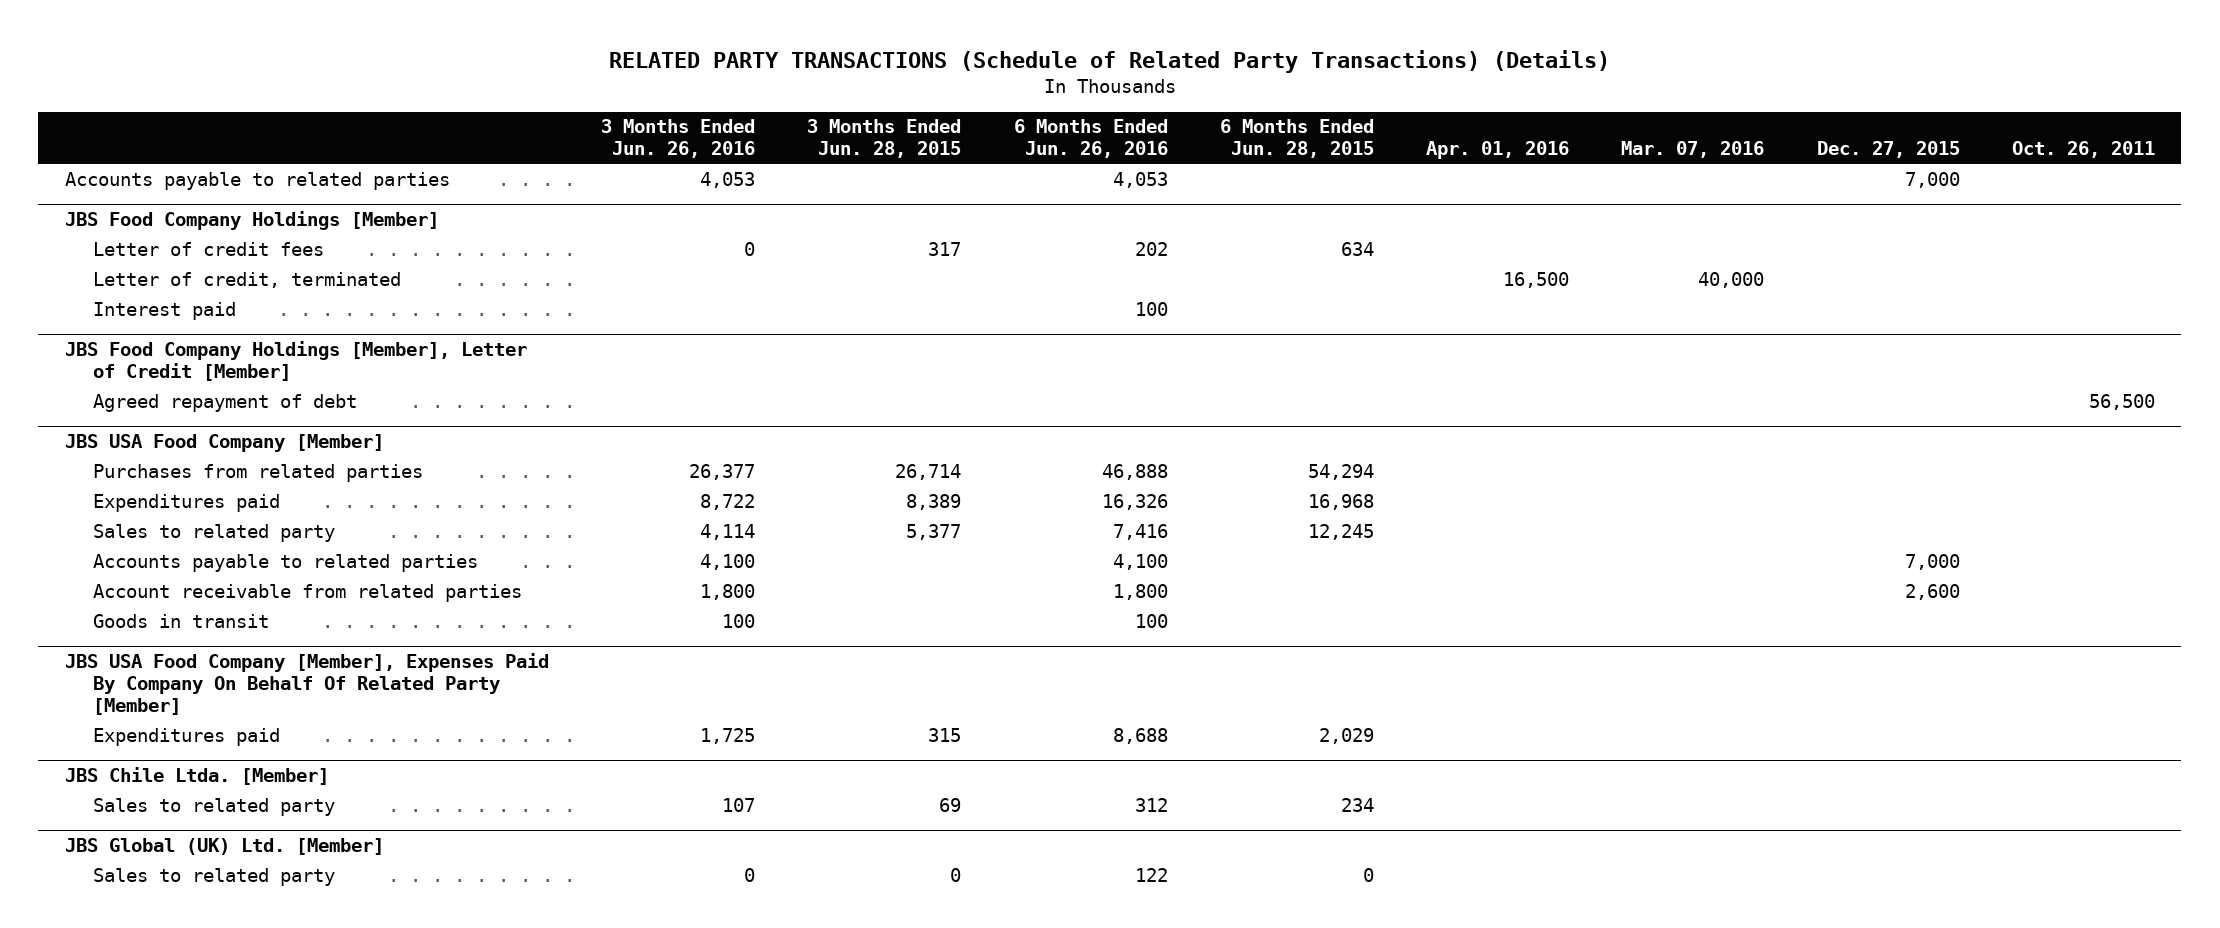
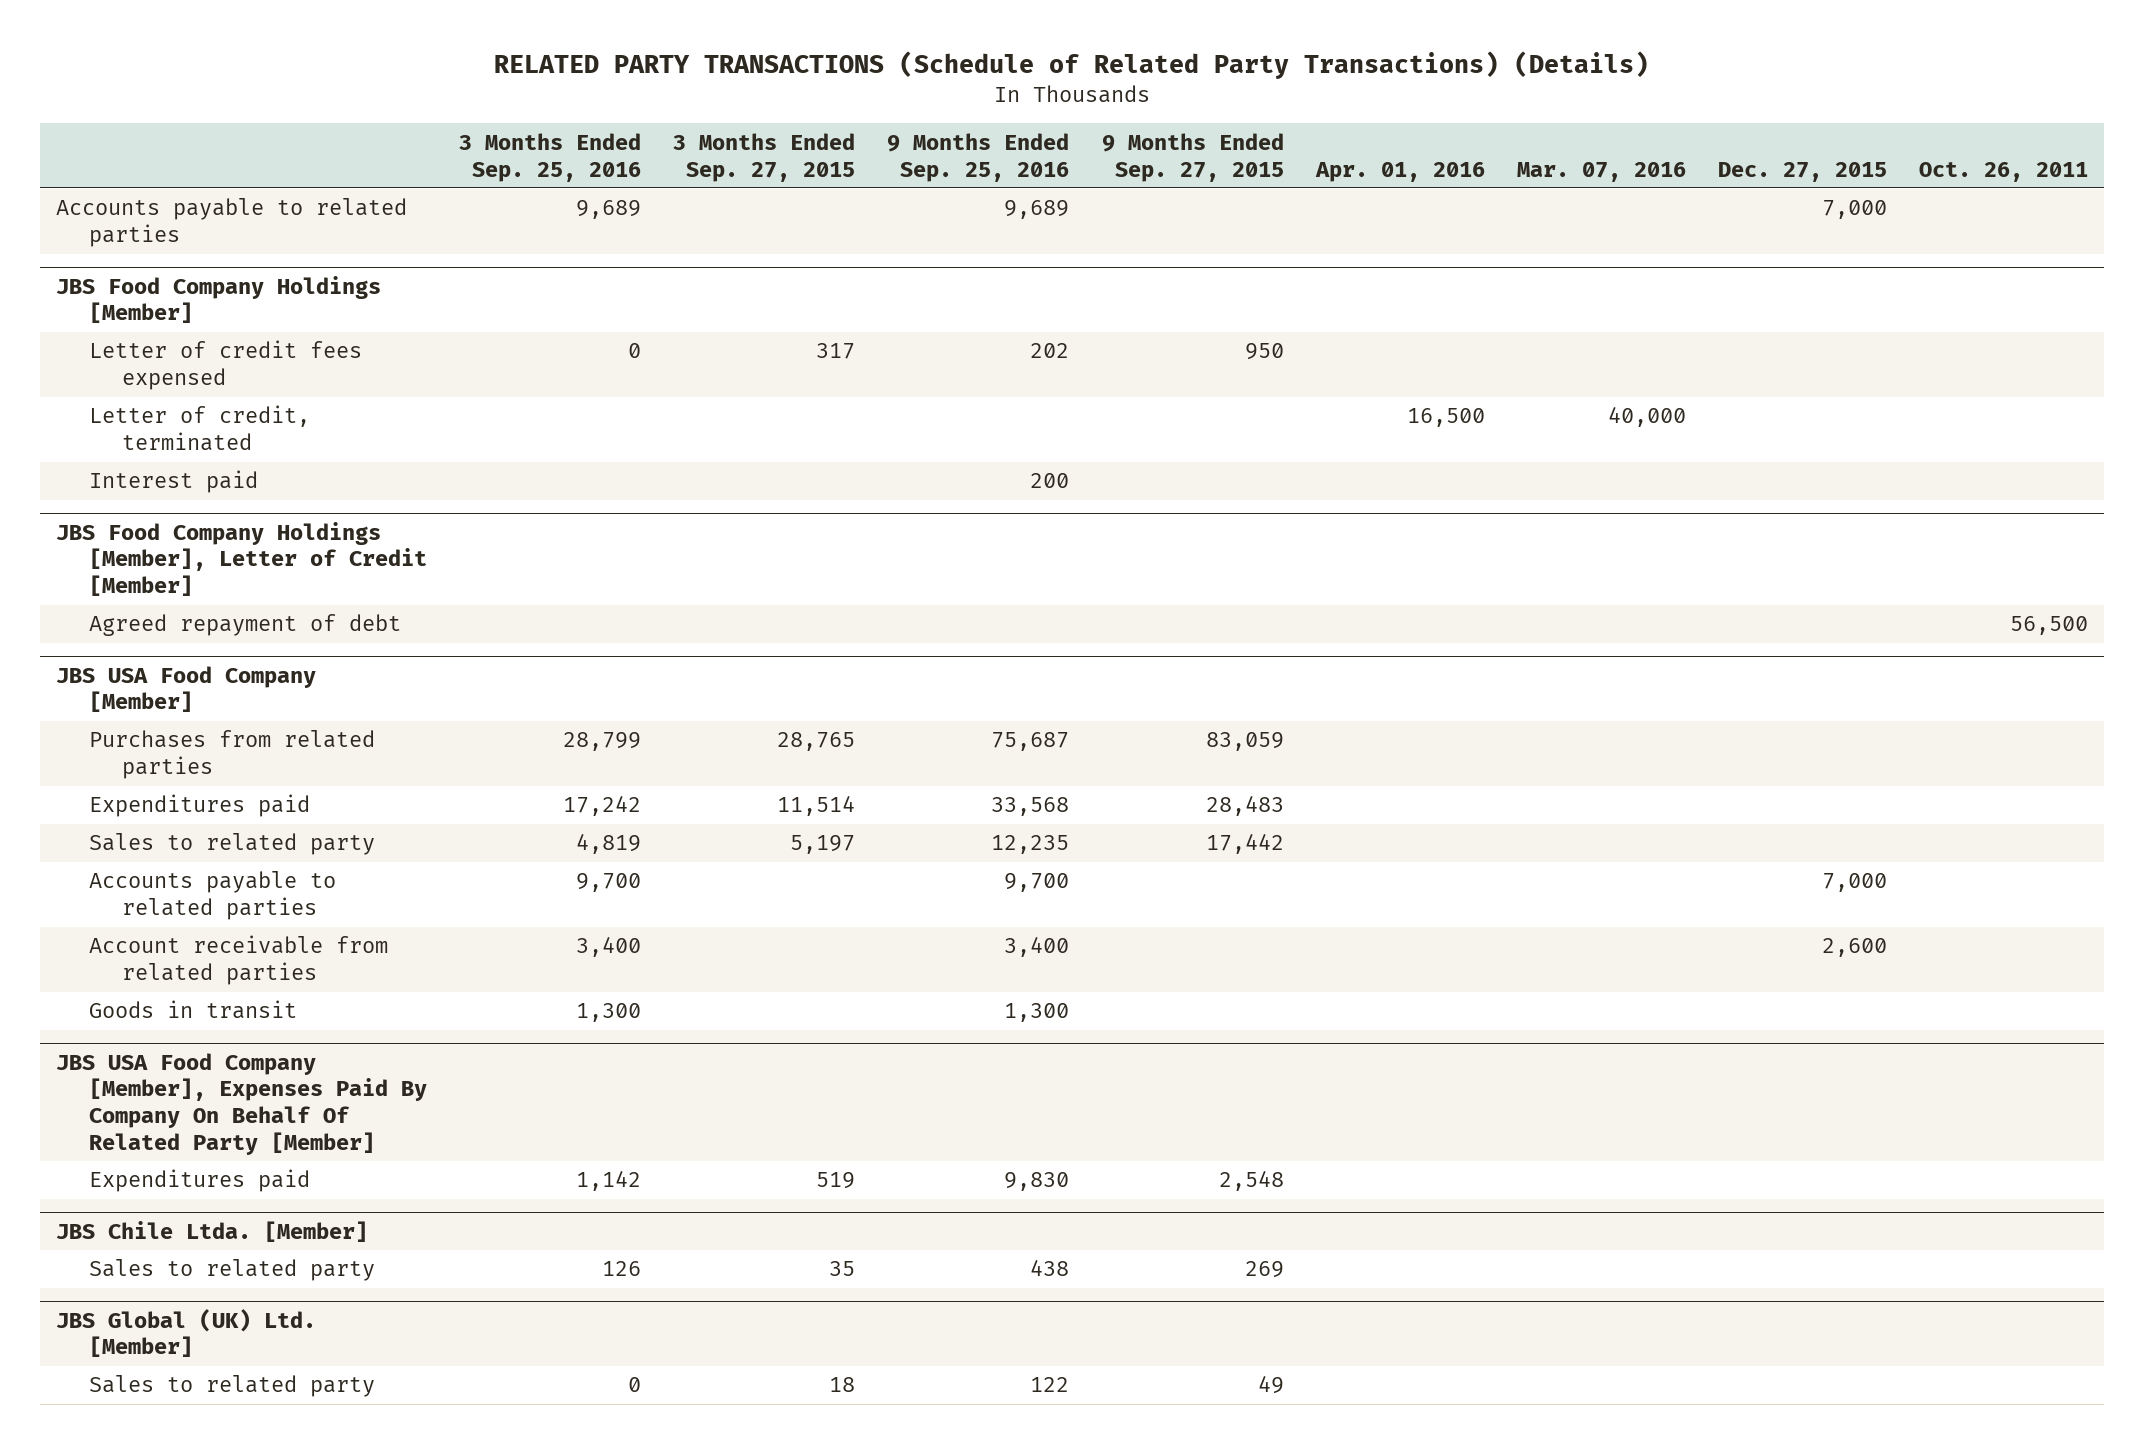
[600,119,755,159] 3 Months Ended Jun. 26, 2016 -> none
[807,119,962,159] 3 Months Ended Jun. 28, 2015 -> none
[1013,119,1168,159] 6 Months Ended Jun. 26, 2016 -> none
[1219,119,1374,159] 6 Months Ended Jun. 28, 2015 -> none
none -> [459,132,642,182] 3 Months Ended Sep. 25, 2016
none -> [673,132,856,182] 3 Months Ended Sep. 27, 2015
none -> [887,132,1070,182] 9 Months Ended Sep. 25, 2016
none -> [1101,132,1284,182] 9 Months Ended Sep. 27, 2015
[92,241,324,256] Letter of credit fees -> [88,340,362,391] Letter of credit fees expensed

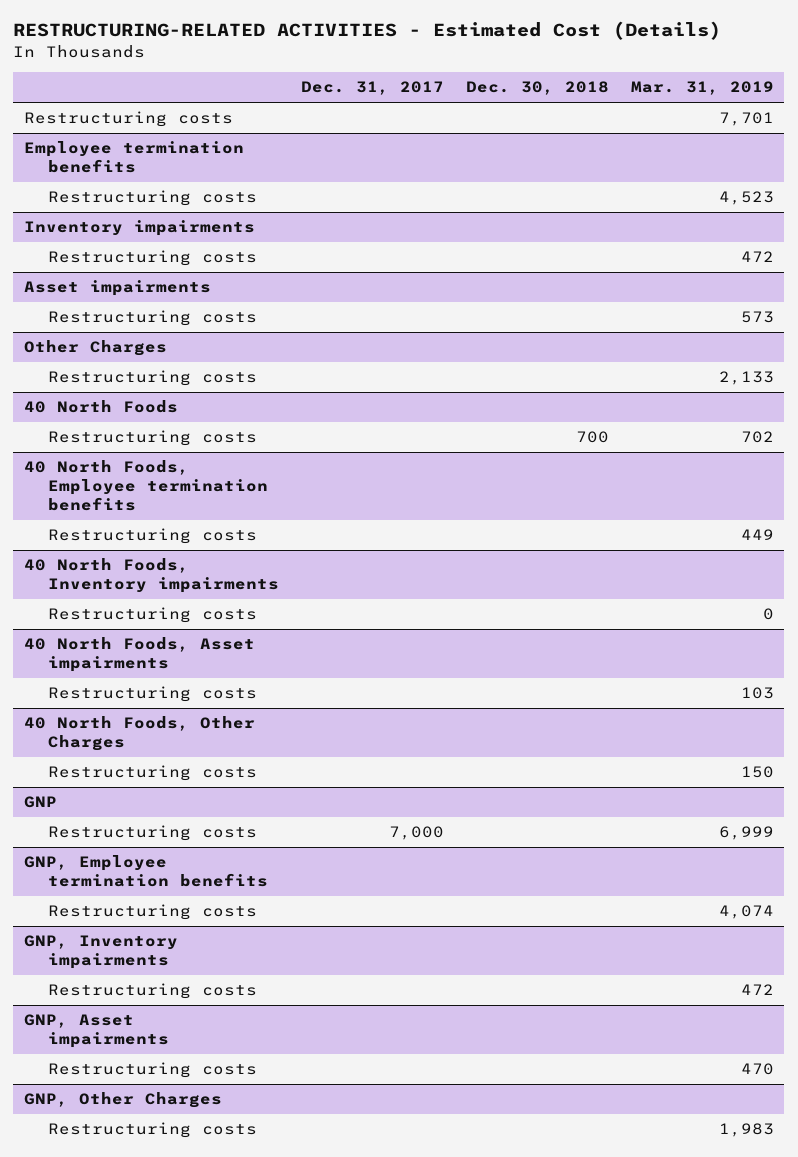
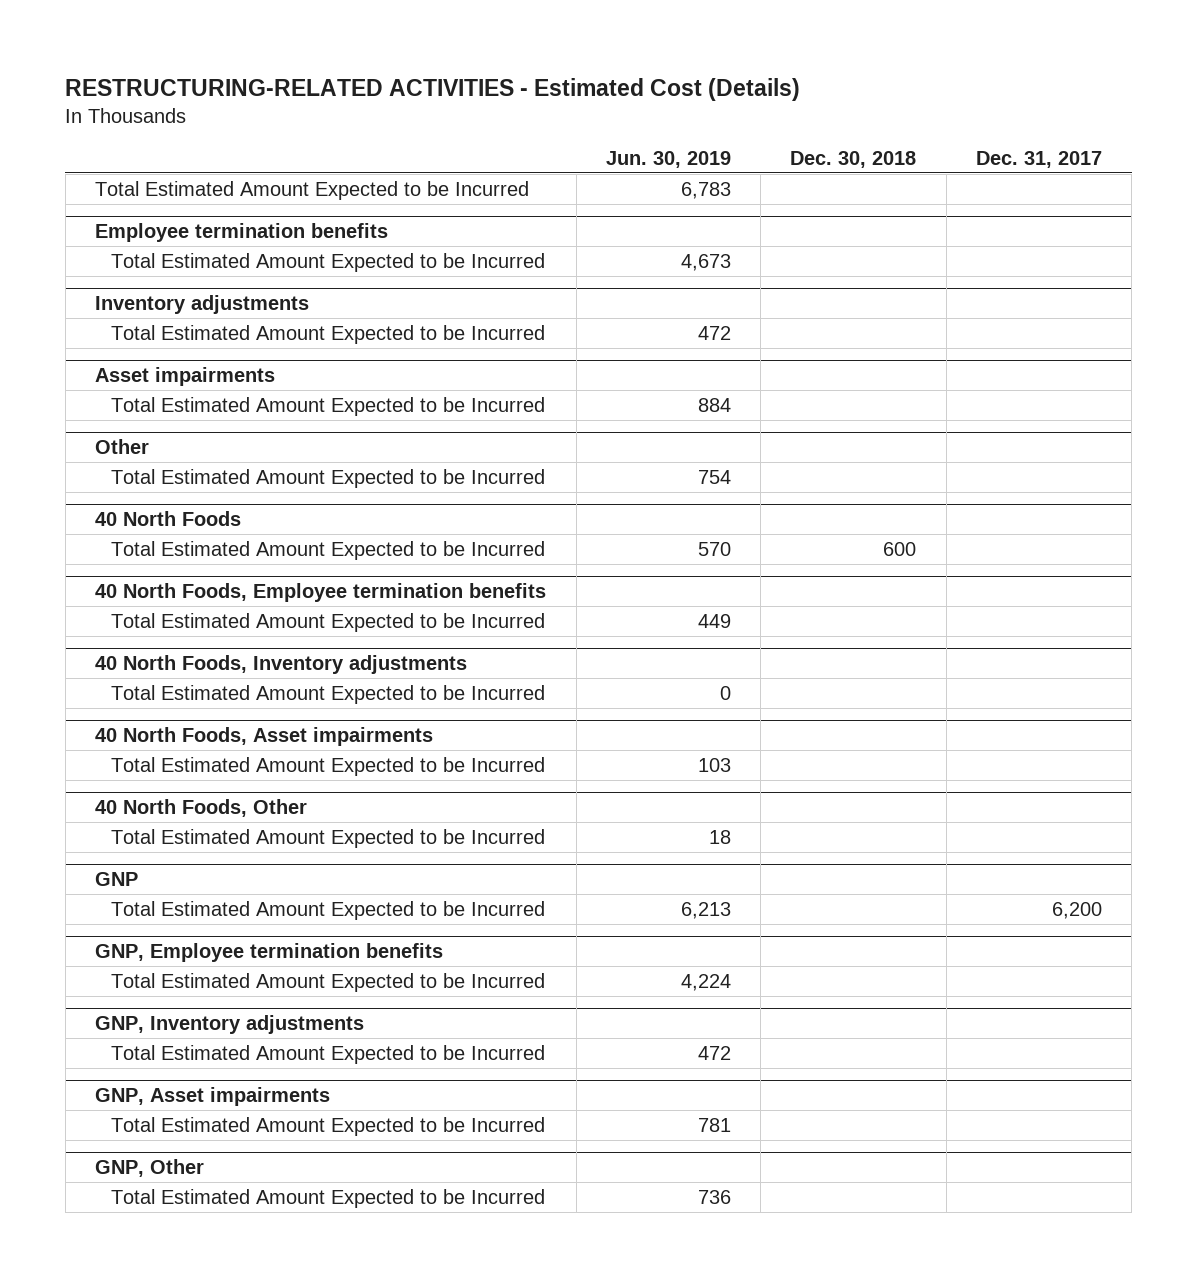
[630,81,774,96] Mar. 31, 2019 -> none
none -> [605,150,731,168] Jun. 30, 2019
[24,111,234,128] Restructuring costs -> [95,180,530,200] Total Estimated Amount Expected to be Incurred
[48,190,258,207] Restructuring costs -> [111,252,546,272] Total Estimated Amount Expected to be Incurred
[24,220,256,237] Inventory impairments -> [95,294,310,314] Inventory adjustments
[48,250,258,267] Restructuring costs -> [111,324,546,344] Total Estimated Amount Expected to be Incurred
[48,310,258,327] Restructuring costs -> [111,396,546,416] Total Estimated Amount Expected to be Incurred
[24,340,168,357] Other Charges -> [95,438,150,454] Other
[48,370,258,387] Restructuring costs -> [111,468,546,488] Total Estimated Amount Expected to be Incurred
[48,430,258,447] Restructuring costs -> none
none -> [111,540,546,560] Total Estimated Amount Expected to be Incurred
[48,528,258,545] Restructuring costs -> [111,612,546,632] Total Estimated Amount Expected to be Incurred
[24,558,280,594] 40 North Foods, Inventory impairments -> [95,654,468,674] 40 North Foods, Inventory adjustments
[48,607,258,624] Restructuring costs -> [111,684,546,704] Total Estimated Amount Expected to be Incurred
[48,686,258,703] Restructuring costs -> [111,756,546,776] Total Estimated Amount Expected to be Incurred
[24,716,256,752] 40 North Foods, Other Charges -> [95,798,308,817] 40 North Foods, Other
[48,765,258,782] Restructuring costs -> [111,828,546,848] Total Estimated Amount Expected to be Incurred
[48,825,258,842] Restructuring costs -> none
none -> [111,900,546,920] Total Estimated Amount Expected to be Incurred
[48,904,258,921] Restructuring costs -> [111,972,546,992] Total Estimated Amount Expected to be Incurred
[24,935,179,970] GNP, Inventory impairments -> [95,1014,365,1034] GNP, Inventory adjustments
[48,983,258,1000] Restructuring costs -> [111,1044,546,1064] Total Estimated Amount Expected to be Incurred
[48,1062,258,1079] Restructuring costs -> [111,1116,546,1136] Total Estimated Amount Expected to be Incurred
[24,1092,223,1109] GNP, Other Charges -> [95,1158,205,1177] GNP, Other
[48,1122,258,1139] Restructuring costs -> [111,1188,546,1208] Total Estimated Amount Expected to be Incurred

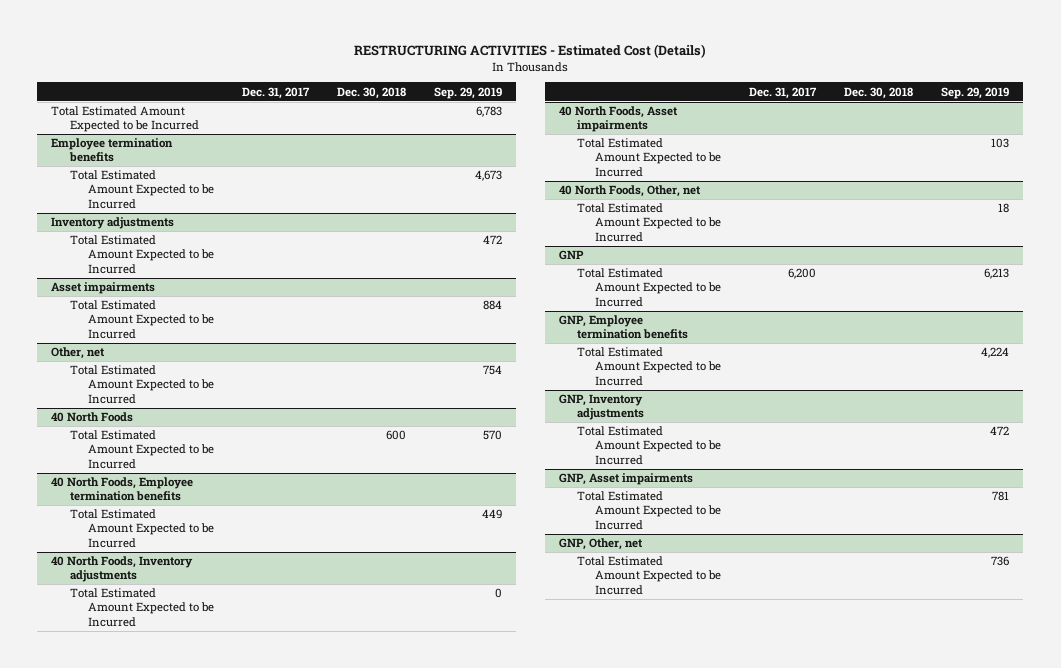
[65,78,801,102] RESTRUCTURING-RELATED ACTIVITIES - Estimated Cost (Details) -> [354,44,707,59] RESTRUCTURING ACTIVITIES - Estimated Cost (Details)
[605,150,731,168] Jun. 30, 2019 -> none
none -> [433,86,502,99] Sep. 29, 2019
[95,438,150,454] Other -> [51,347,106,360] Other, net
[95,798,308,817] 40 North Foods, Other -> [558,185,701,198] 40 North Foods, Other, net
[95,1158,205,1177] GNP, Other -> [558,538,643,551] GNP, Other, net

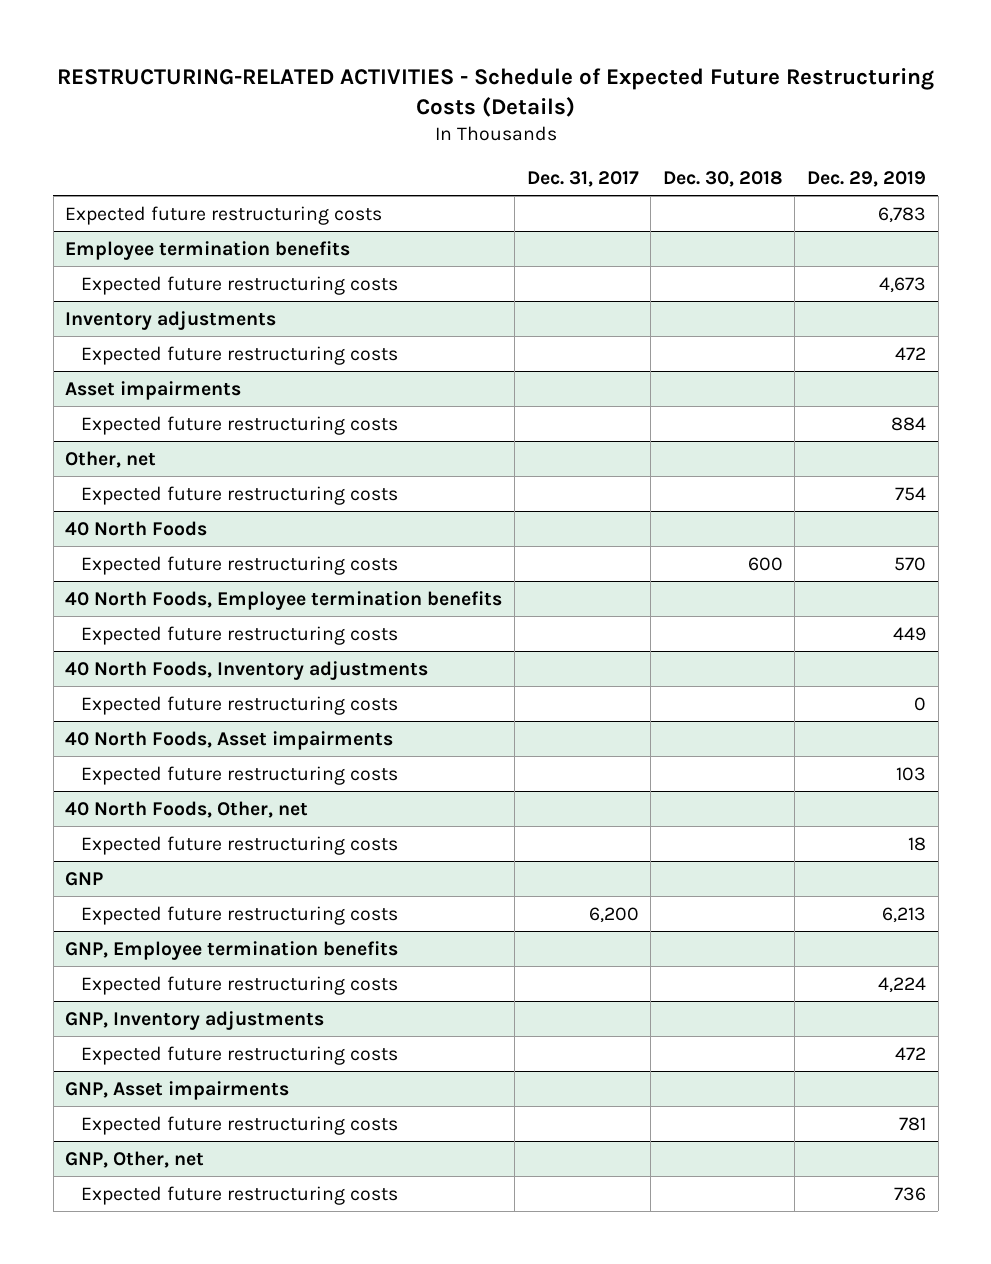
[354,44,707,59] RESTRUCTURING ACTIVITIES - Estimated Cost (Details) -> [56,67,934,118] RESTRUCTURING-RELATED ACTIVITIES - Schedule of Expected Future Restructuring Costs (Details)
[433,86,502,99] Sep. 29, 2019 -> none
none -> [806,170,926,187] Dec. 29, 2019
[51,106,199,133] Total Estimated Amount Expected to be Incurred -> [65,205,383,225] Expected future restructuring costs
[69,170,214,209] Total Estimated Amount Expected to be Incurred -> [80,275,398,295] Expected future restructuring costs
[69,235,214,274] Total Estimated Amount Expected to be Incurred -> [80,345,398,365] Expected future restructuring costs
[69,300,214,339] Total Estimated Amount Expected to be Incurred -> [80,415,398,435] Expected future restructuring costs
[69,365,214,404] Total Estimated Amount Expected to be Incurred -> [80,485,398,505] Expected future restructuring costs
[69,430,214,469] Total Estimated Amount Expected to be Incurred -> [80,555,398,575] Expected future restructuring costs
[69,509,214,548] Total Estimated Amount Expected to be Incurred -> [80,625,398,645] Expected future restructuring costs
[69,588,214,627] Total Estimated Amount Expected to be Incurred -> [80,695,398,715] Expected future restructuring costs
[576,138,721,177] Total Estimated Amount Expected to be Incurred -> [80,765,398,785] Expected future restructuring costs
[576,203,721,242] Total Estimated Amount Expected to be Incurred -> [80,835,398,855] Expected future restructuring costs
[576,268,721,307] Total Estimated Amount Expected to be Incurred -> [80,905,398,925] Expected future restructuring costs
[576,347,721,386] Total Estimated Amount Expected to be Incurred -> [80,975,398,995] Expected future restructuring costs
[576,426,721,465] Total Estimated Amount Expected to be Incurred -> [80,1045,398,1065] Expected future restructuring costs
[576,491,721,530] Total Estimated Amount Expected to be Incurred -> [80,1115,398,1135] Expected future restructuring costs
[576,556,721,595] Total Estimated Amount Expected to be Incurred -> [80,1185,398,1205] Expected future restructuring costs

